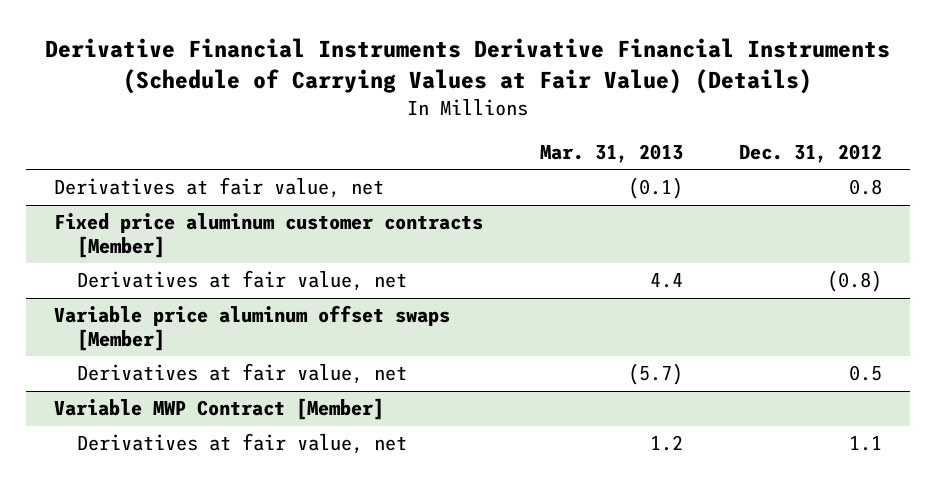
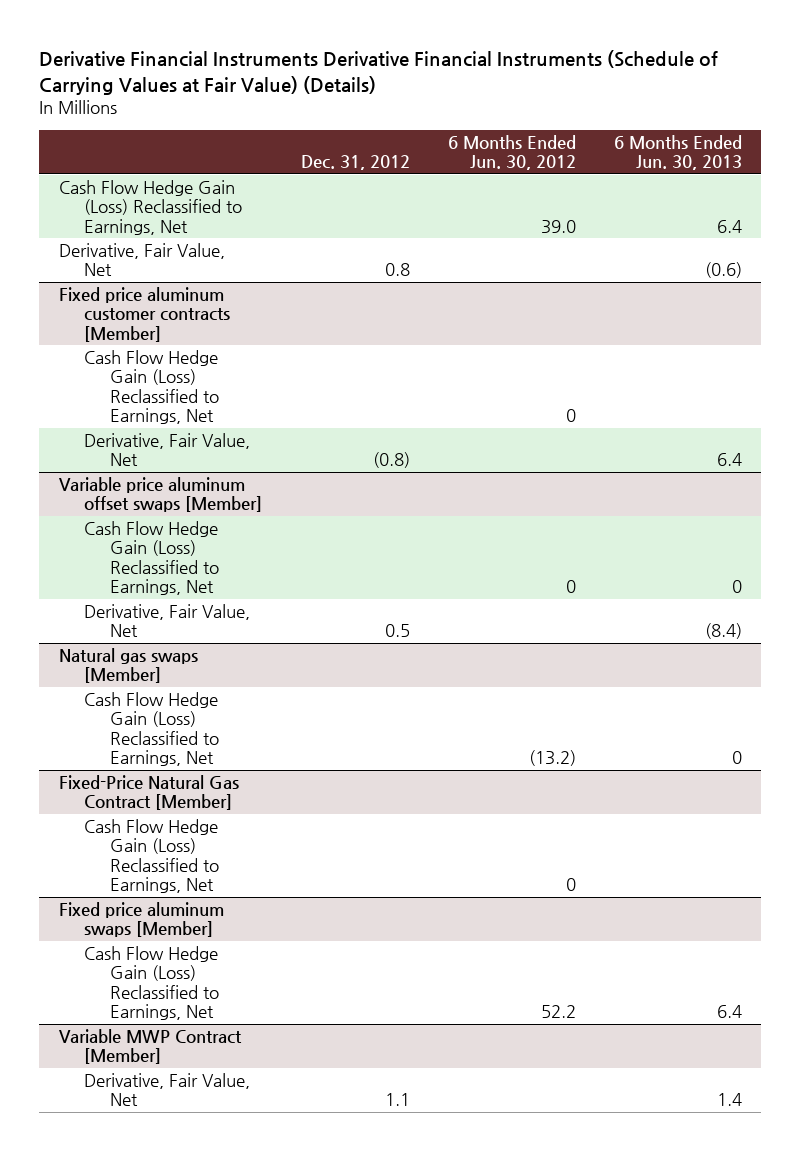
[539,143,683,163] Mar. 31, 2013 -> none
none -> [448,134,577,171] 6 Months Ended Jun. 30, 2012
none -> [614,134,743,171] 6 Months Ended Jun. 30, 2013
none -> [58,179,243,235] Cash Flow Hedge Gain (Loss) Reclassified to Earnings, Net
[54,177,385,199] Derivatives at fair value, net -> [58,242,225,277] Derivative, Fair Value, Net
none -> [84,349,220,425] Cash Flow Hedge Gain (Loss) Reclassified to Earnings, Net
[77,270,408,292] Derivatives at fair value, net -> [84,432,251,467] Derivative, Fair Value, Net
none -> [84,520,220,596] Cash Flow Hedge Gain (Loss) Reclassified to Earnings, Net
[77,363,408,385] Derivatives at fair value, net -> [84,603,251,638] Derivative, Fair Value, Net
none -> [58,647,198,684] Natural gas swaps [Member]
none -> [84,691,220,767] Cash Flow Hedge Gain (Loss) Reclassified to Earnings, Net
none -> [58,774,239,811] Fixed-Price Natural Gas Contract [Member]
none -> [84,818,220,894] Cash Flow Hedge Gain (Loss) Reclassified to Earnings, Net
none -> [58,901,224,938] Fixed price aluminum swaps [Member]
none -> [84,945,220,1021] Cash Flow Hedge Gain (Loss) Reclassified to Earnings, Net
[77,433,408,455] Derivatives at fair value, net -> [84,1072,251,1107] Derivative, Fair Value, Net

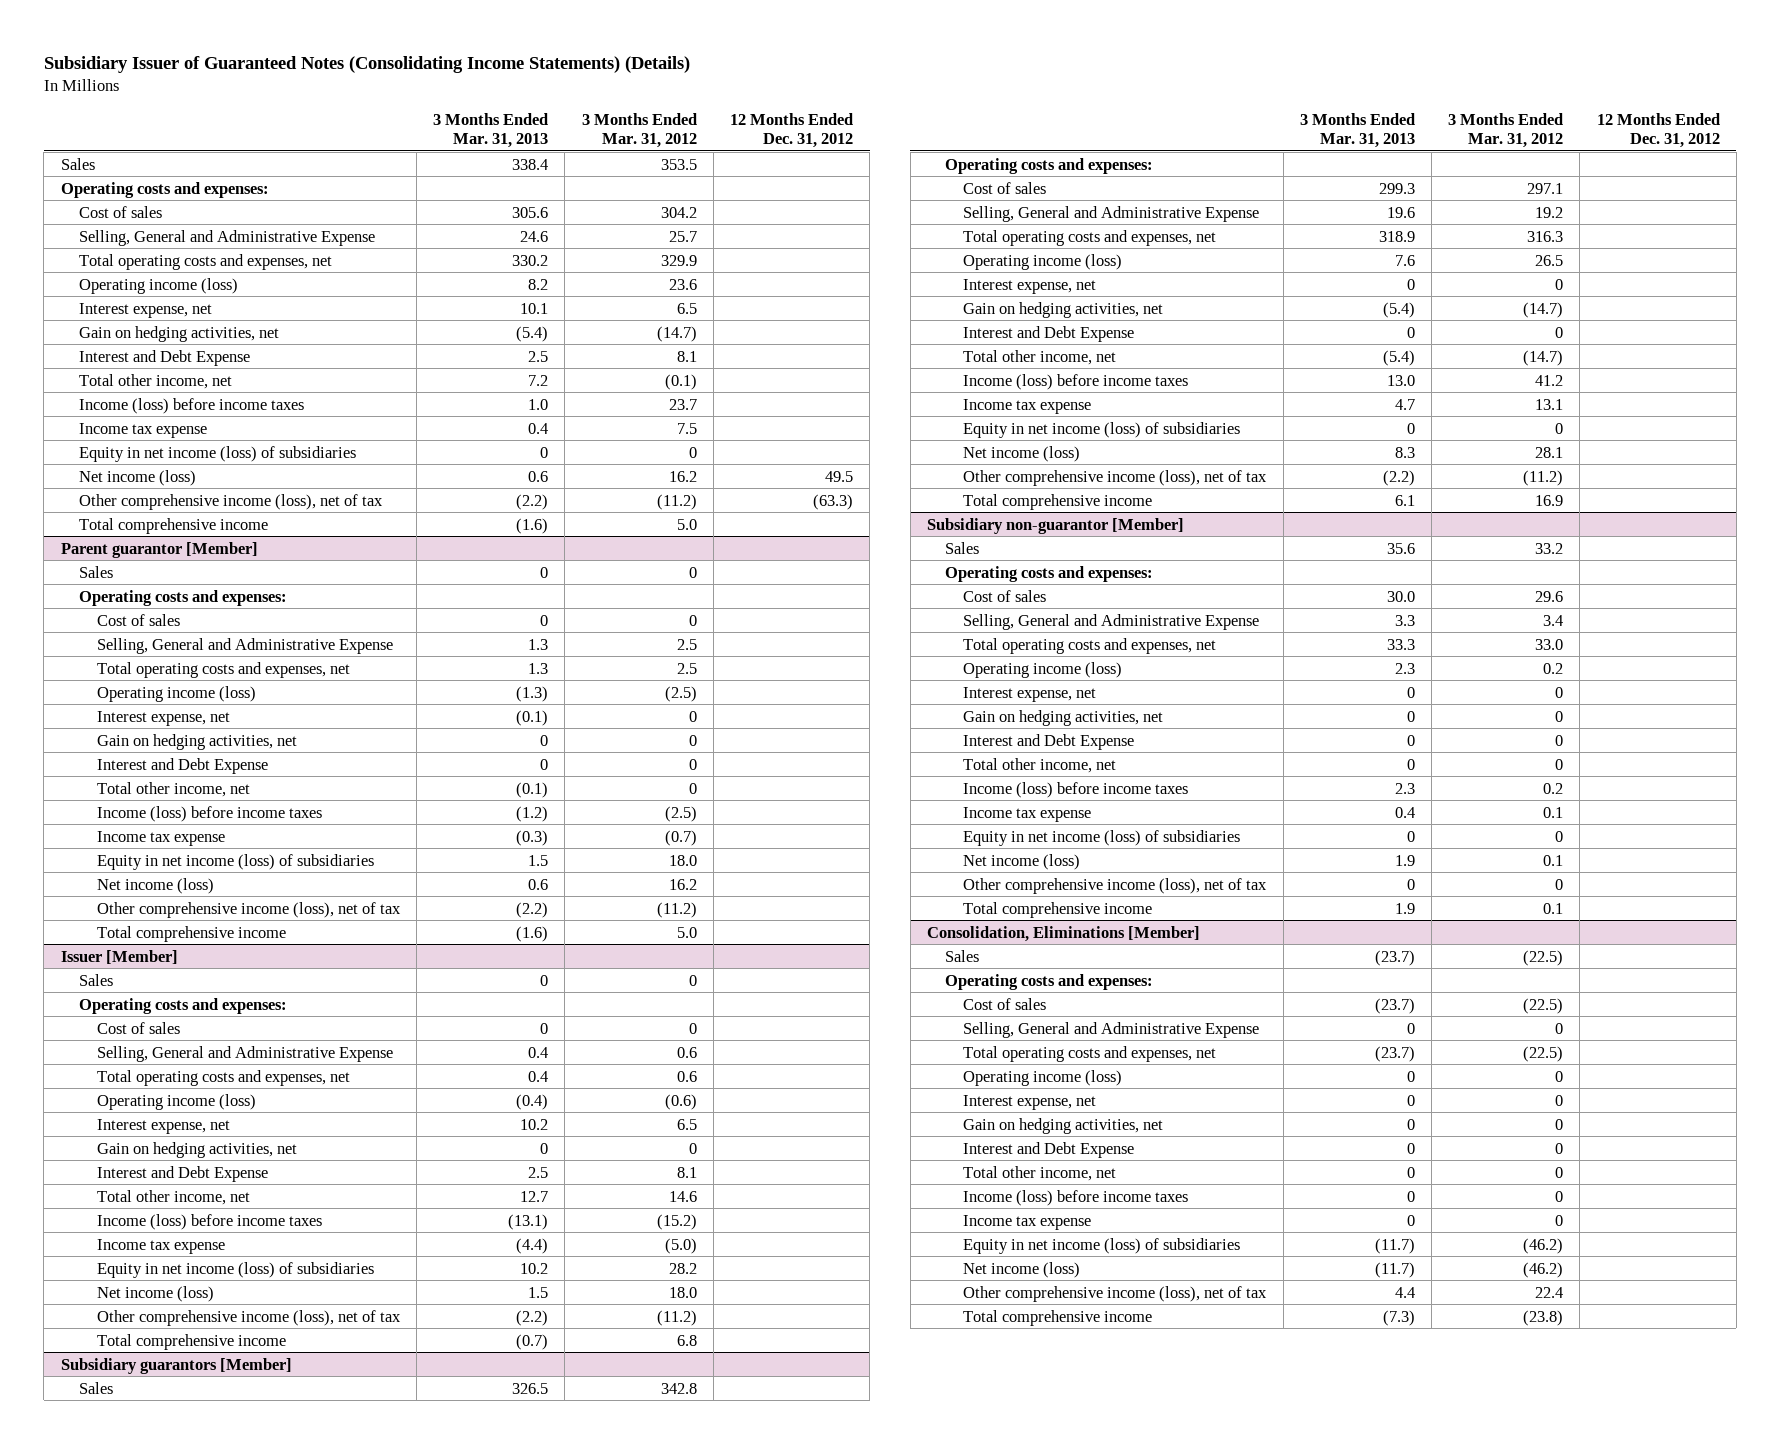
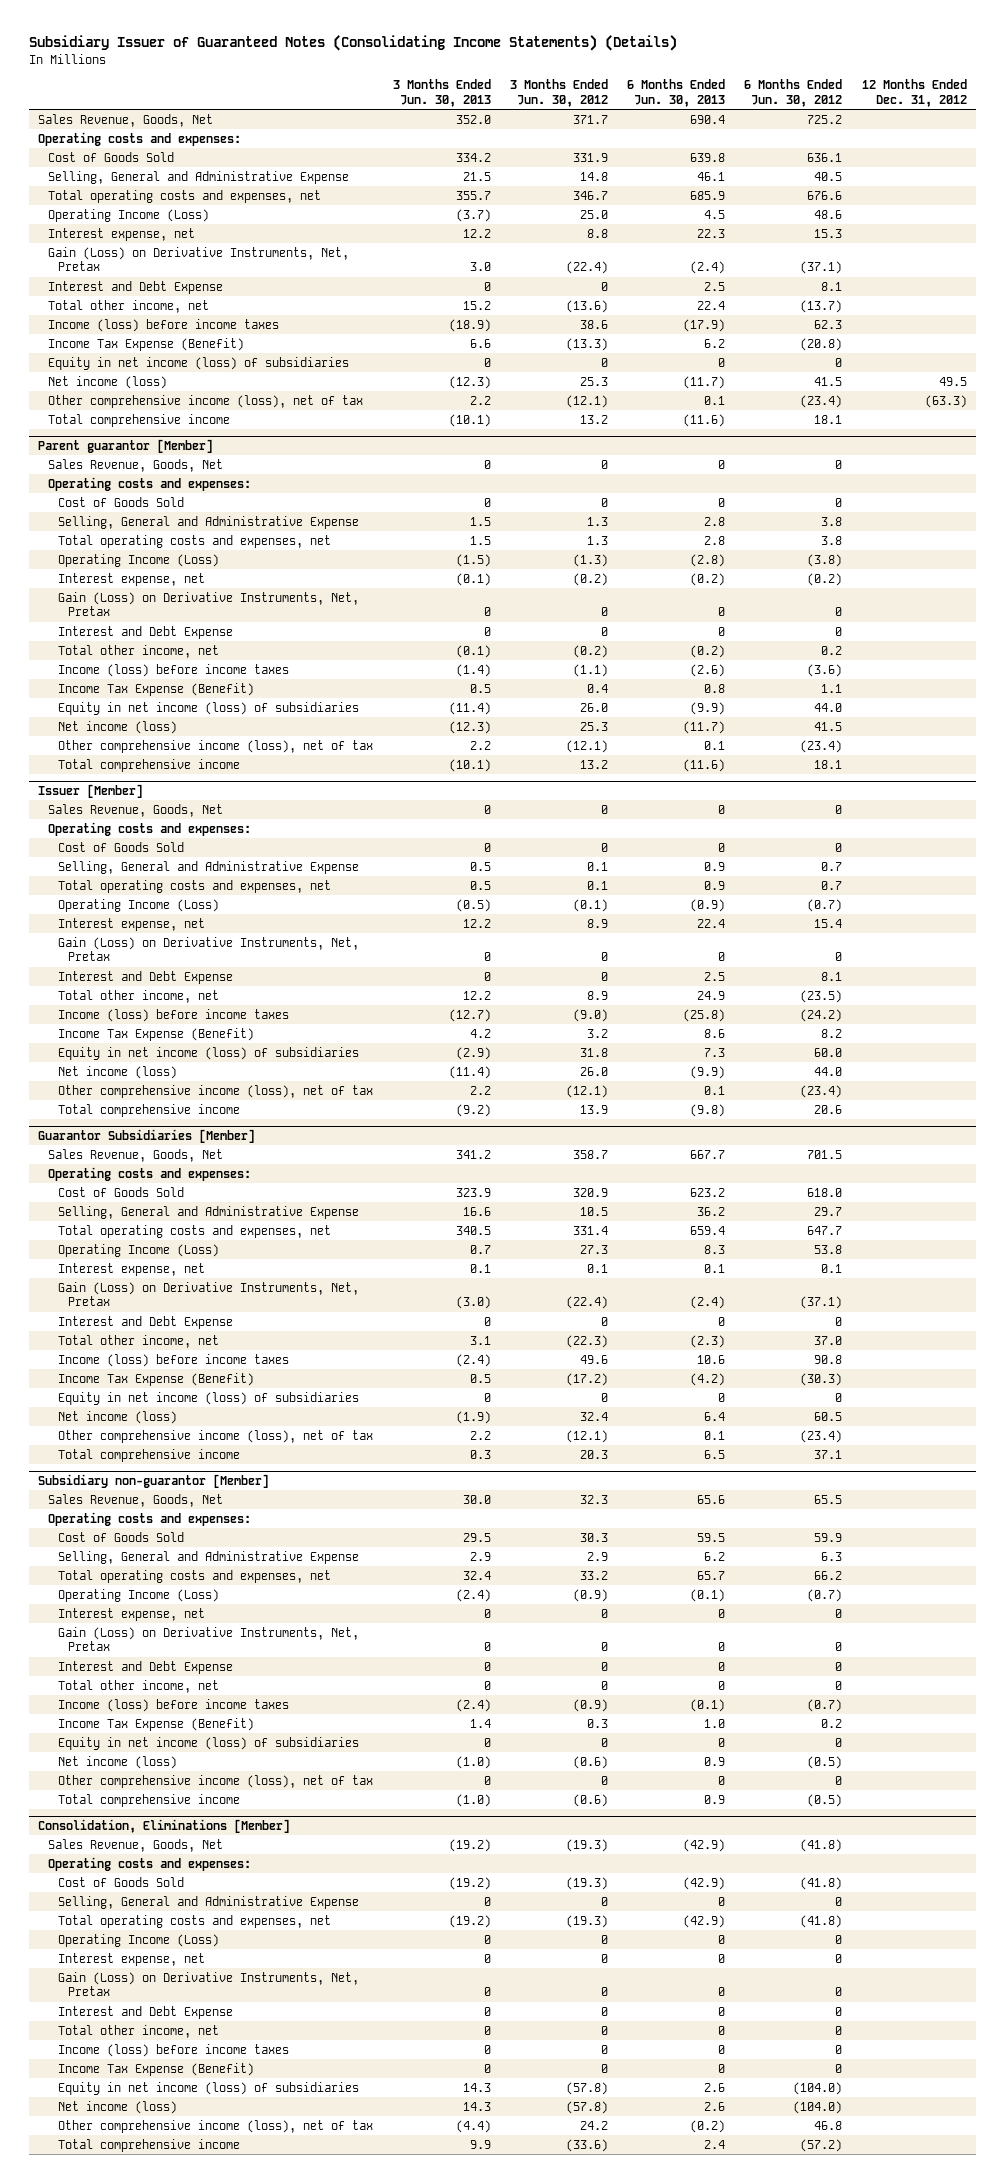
[433,113,549,148] 3 Months Ended Mar. 31, 2013 -> none
[581,113,697,148] 3 Months Ended Mar. 31, 2012 -> none
none -> [392,79,491,108] 3 Months Ended Jun. 30, 2013
none -> [509,79,608,108] 3 Months Ended Jun. 30, 2012
none -> [627,79,726,108] 6 Months Ended Jun. 30, 2013
none -> [744,79,843,108] 6 Months Ended Jun. 30, 2012
[60,157,95,170] Sales -> [38,113,214,127] Sales Revenue, Goods, Net
[78,205,162,218] Cost of sales -> [48,151,175,162] Cost of Goods Sold
[78,277,238,294] Operating income (loss) -> [48,208,210,222] Operating Income (Loss)
[78,325,279,342] Gain on hedging activities, net -> [48,246,350,272] Gain (Loss) on Derivative Instruments, Net, Pretax
[78,422,207,438] Income tax expense -> [48,337,245,351] Income Tax Expense (Benefit)
[78,565,113,578] Sales -> [48,458,224,472] Sales Revenue, Goods, Net
[96,613,180,626] Cost of sales -> [58,496,185,507] Cost of Goods Sold
[96,685,256,702] Operating income (loss) -> [58,553,220,567] Operating Income (Loss)
[96,733,297,750] Gain on hedging activities, net -> [58,591,360,617] Gain (Loss) on Derivative Instruments, Net, Pretax
[96,830,225,846] Income tax expense -> [58,682,255,696] Income Tax Expense (Benefit)
[78,973,113,986] Sales -> [48,803,224,817] Sales Revenue, Goods, Net
[96,1021,180,1034] Cost of sales -> [58,841,185,852] Cost of Goods Sold
[96,1093,256,1110] Operating income (loss) -> [58,898,220,912] Operating Income (Loss)
[96,1141,297,1158] Gain on hedging activities, net -> [58,936,360,962] Gain (Loss) on Derivative Instruments, Net, Pretax
[96,1238,225,1254] Income tax expense -> [58,1027,255,1041] Income Tax Expense (Benefit)
[60,1357,292,1374] Subsidiary guarantors [Member] -> none
[78,1381,113,1394] Sales -> none
[945,157,1154,174] Operating costs and expenses: -> none
[963,181,1047,194] Cost of sales -> none
[963,205,1260,222] Selling, General and Administrative Expense -> none
[963,229,1217,246] Total operating costs and expenses, net -> none
[963,253,1123,270] Operating income (loss) -> none
[963,278,1097,294] Interest expense, net -> none
[963,301,1164,318] Gain on hedging activities, net -> none
[963,325,1135,342] Interest and Debt Expense -> none
[963,349,1117,365] Total other income, net -> none
[963,373,1189,390] Income (loss) before income taxes -> none
[963,398,1092,414] Income tax expense -> none
[963,421,1241,438] Equity in net income (loss) of subsidiaries -> none
[963,445,1081,462] Net income (loss) -> none
[963,469,1268,486] Other comprehensive income (loss), net of tax -> none
[963,493,1153,510] Total comprehensive income -> none
none -> [38,1128,256,1143] Guarantor Subsidiaries [Member]
none -> [48,1148,224,1162] Sales Revenue, Goods, Net
none -> [48,1166,252,1181] Operating costs and expenses:
none -> [58,1186,185,1197] Cost of Goods Sold
none -> [58,1205,360,1219] Selling, General and Administrative Expense
none -> [58,1224,332,1238] Total operating costs and expenses, net
none -> [58,1243,220,1257] Operating Income (Loss)
none -> [58,1262,206,1276] Interest expense, net
none -> [58,1281,360,1307] Gain (Loss) on Derivative Instruments, Net, Pretax
none -> [58,1315,234,1329] Interest and Debt Expense
none -> [58,1334,220,1348] Total other income, net
none -> [58,1353,290,1367] Income (loss) before income taxes
none -> [58,1372,255,1386] Income Tax Expense (Benefit)
none -> [58,1391,360,1405] Equity in net income (loss) of subsidiaries
none -> [58,1410,178,1424] Net income (loss)
none -> [58,1429,374,1443] Other comprehensive income (loss), net of tax
none -> [58,1448,241,1462] Total comprehensive income
[945,541,980,554] Sales -> [48,1493,224,1507] Sales Revenue, Goods, Net
[963,589,1047,602] Cost of sales -> [58,1531,185,1542] Cost of Goods Sold
[963,661,1123,678] Operating income (loss) -> [58,1588,220,1602] Operating Income (Loss)
[963,709,1164,726] Gain on hedging activities, net -> [58,1626,360,1652] Gain (Loss) on Derivative Instruments, Net, Pretax
[963,806,1092,822] Income tax expense -> [58,1717,255,1731] Income Tax Expense (Benefit)
[945,949,980,962] Sales -> [48,1838,224,1852] Sales Revenue, Goods, Net
[963,997,1047,1010] Cost of sales -> [58,1876,185,1887] Cost of Goods Sold
[963,1069,1123,1086] Operating income (loss) -> [58,1933,220,1947] Operating Income (Loss)
[963,1117,1164,1134] Gain on hedging activities, net -> [58,1971,360,1997] Gain (Loss) on Derivative Instruments, Net, Pretax
[963,1214,1092,1230] Income tax expense -> [58,2062,255,2076] Income Tax Expense (Benefit)

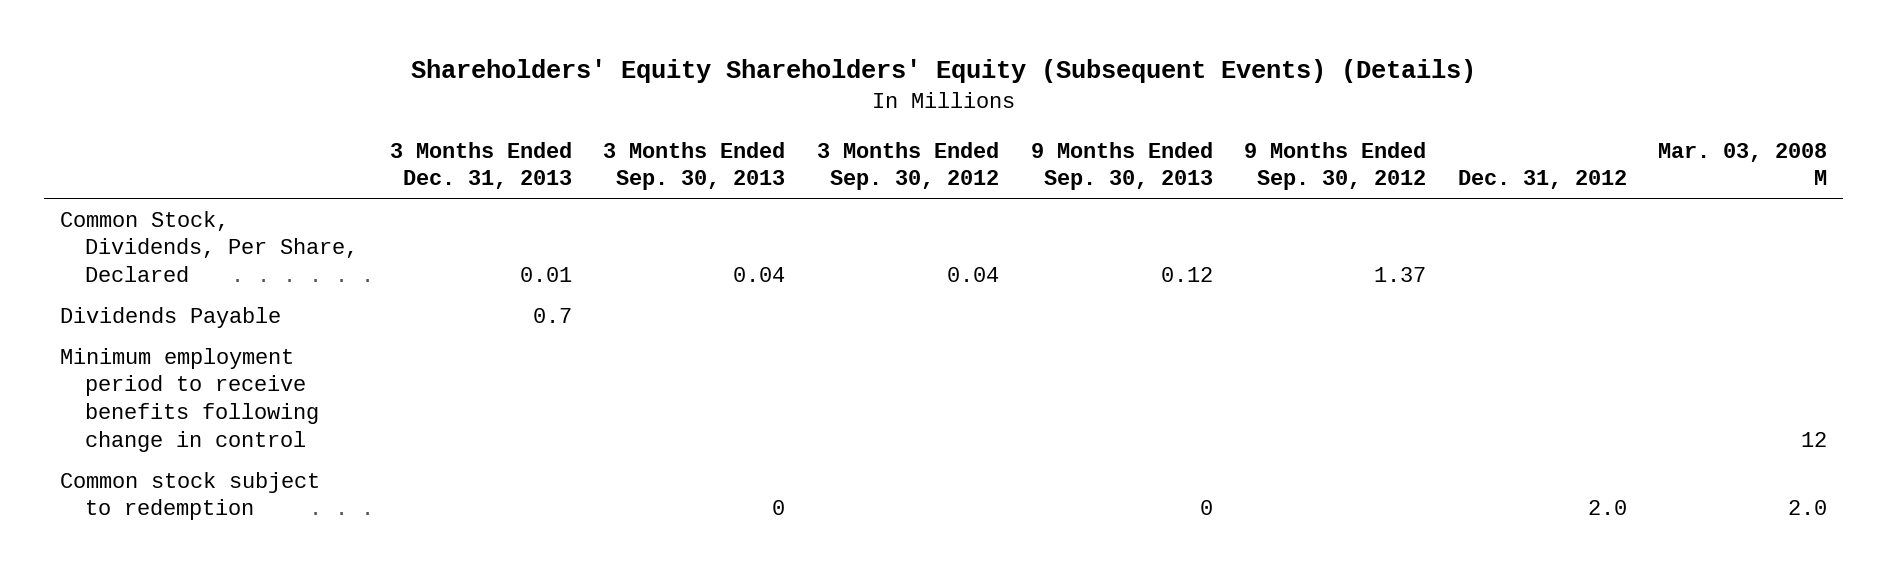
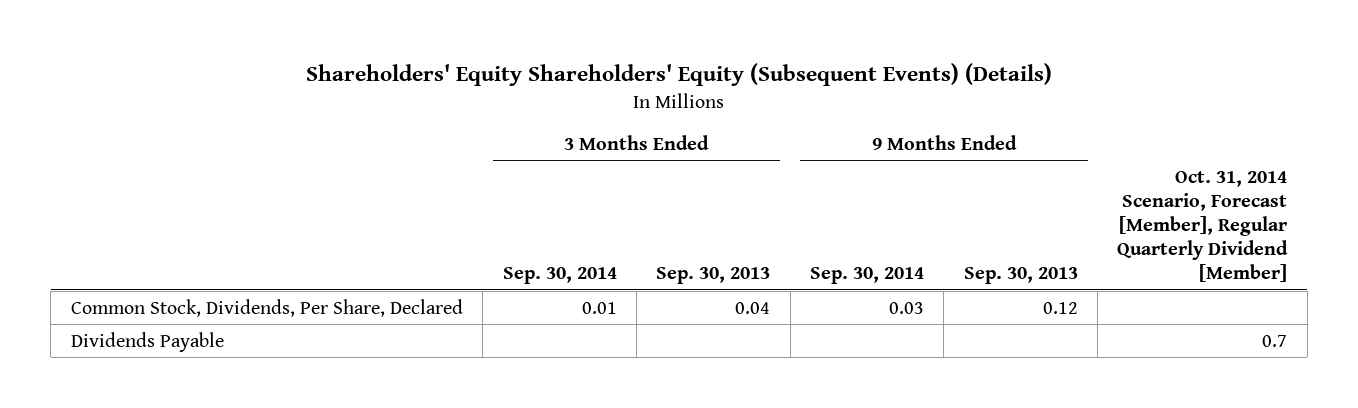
[389,141,572,190] 3 Months Ended Dec. 31, 2013 -> none
[816,141,999,191] 3 Months Ended Sep. 30, 2012 -> none
[1244,141,1427,191] 9 Months Ended Sep. 30, 2012 -> none
[1457,170,1627,190] Dec. 31, 2012 -> none
[1658,142,1828,186] Mar. 03, 2008 M -> none
none -> [502,267,617,285] Sep. 30, 2014
none -> [809,267,924,285] Sep. 30, 2014
none -> [1117,171,1289,283] Oct. 31, 2014 Scenario, Forecast [Member], Regular Quarterly Dividend [Member]
[59,347,320,452] Minimum employment period to receive benefits following change in control -> none
[59,471,320,521] Common stock subject to redemption -> none

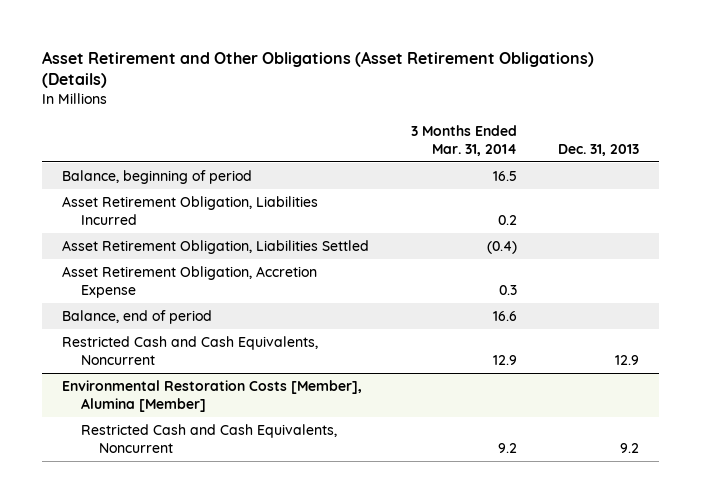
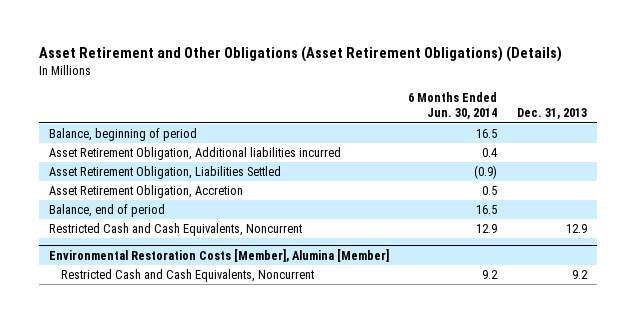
[410,124,517,156] 3 Months Ended Mar. 31, 2014 -> none
none -> [408,91,498,120] 6 Months Ended Jun. 30, 2014
[62,195,319,225] Asset Retirement Obligation, Liabilities Incurred -> [48,147,341,161] Asset Retirement Obligation, Additional liabilities incurred
[62,265,318,298] Asset Retirement Obligation, Accretion Expense -> [48,185,243,199] Asset Retirement Obligation, Accretion

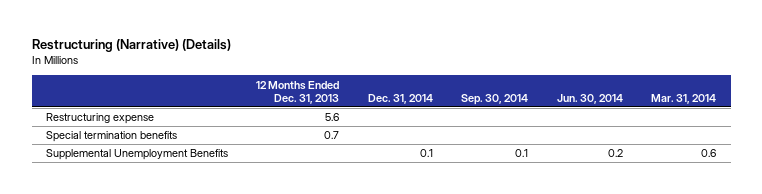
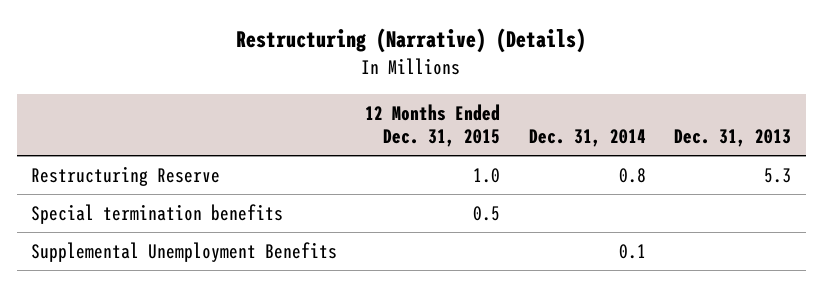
[256,80,340,104] 12 Months Ended Dec. 31, 2013 -> none
[461,93,529,105] Sep. 30, 2014 -> none
[556,93,623,104] Jun. 30, 2014 -> none
[651,93,717,104] Mar. 31, 2014 -> none
none -> [365,103,501,147] 12 Months Ended Dec. 31, 2015
none -> [674,128,792,147] Dec. 31, 2013
[45,113,154,125] Restructuring expense -> none
none -> [30,166,220,187] Restructuring Reserve

